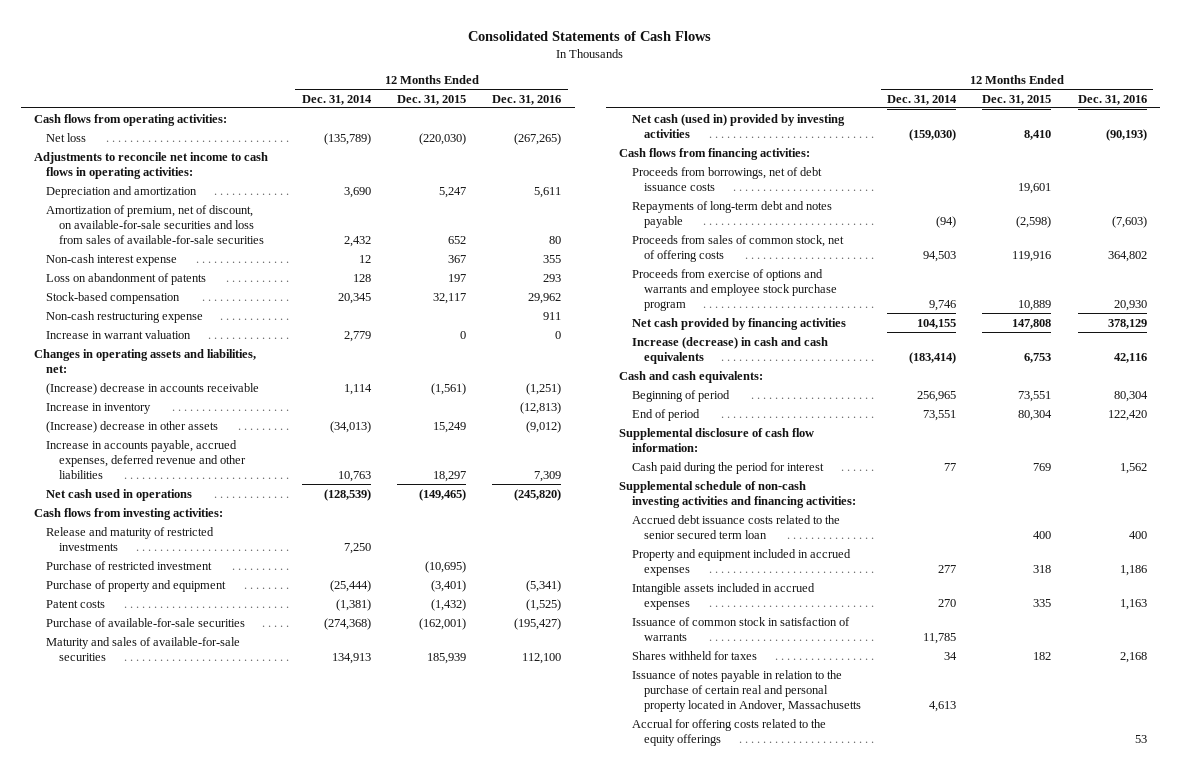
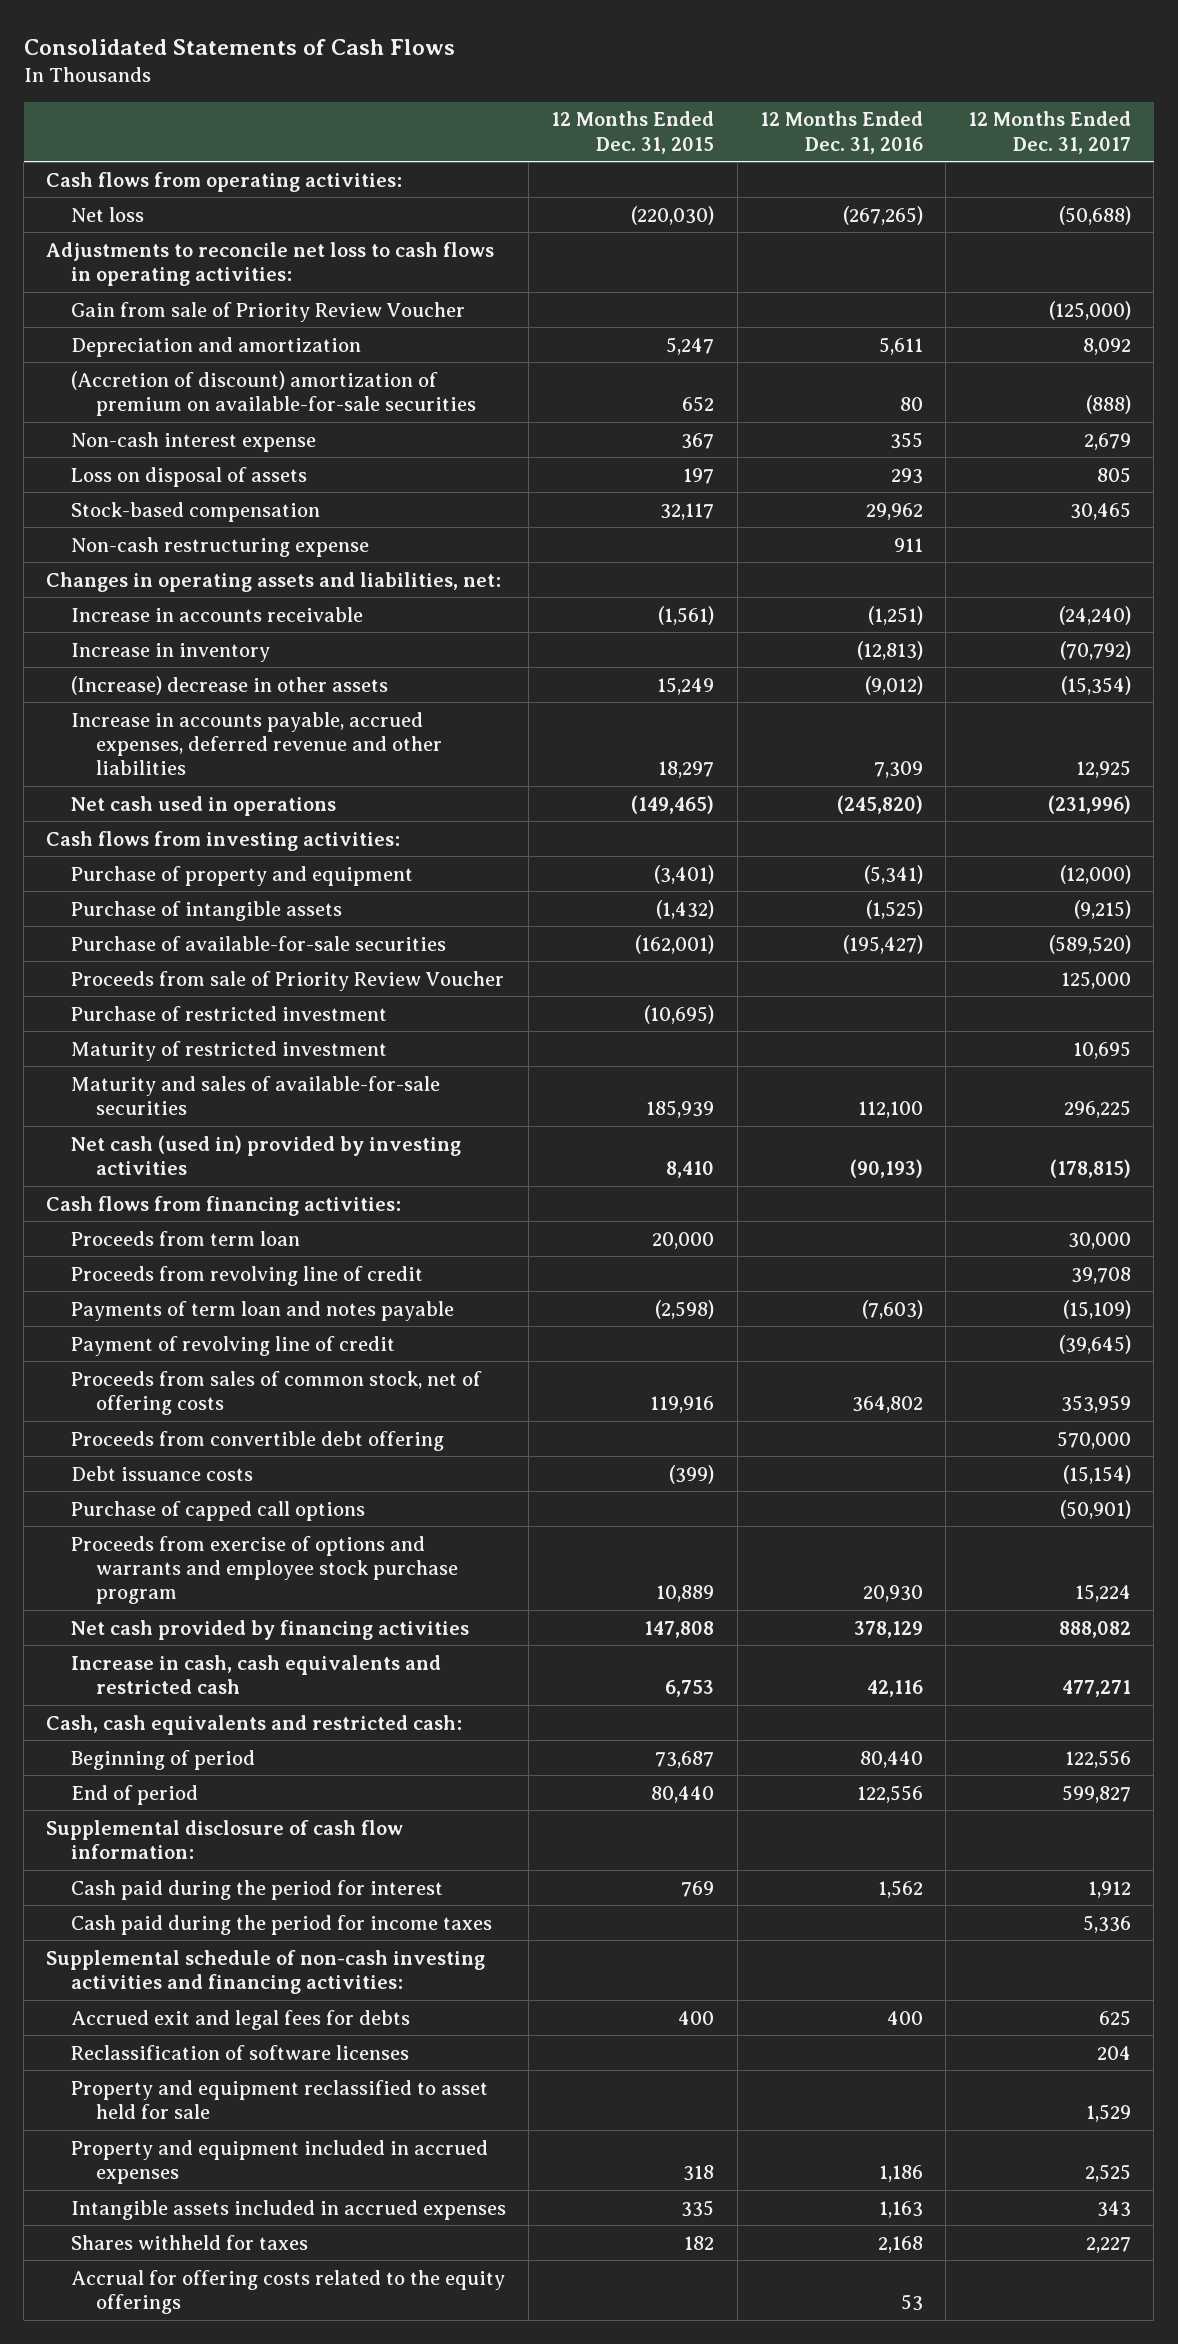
[301,94,372,105] Dec. 31, 2014 -> none
none -> [968,111,1132,154] 12 Months Ended Dec. 31, 2017
[34,151,269,179] Adjustments to reconcile net income to cash flows in operating activities: -> [46,241,495,286] Adjustments to reconcile net loss to cash flows in operating activities:
none -> [70,301,465,322] Gain from sale of Priority Review Voucher
[46,204,264,244] Amortization of premium, net of discount, on available-for-sale securities and loss from sales of available-for-sale securities -> [70,370,476,416] (Accretion of discount) amortization of premium on available-for-sale securities
[46,272,207,285] Loss on abandonment of patents -> [70,466,307,487] Loss on disposal of assets
[46,329,192,339] Increase in warrant valuation -> none
[46,382,260,395] (Increase) decrease in accounts receivable -> [70,606,363,622] Increase in accounts receivable
[46,526,215,551] Release and maturity of restricted investments -> none
[46,599,106,608] Patent costs -> [70,900,342,921] Purchase of intangible assets
none -> [70,970,504,991] Proceeds from sale of Priority Review Voucher
[46,560,213,570] Purchase of restricted investment -> [70,1005,387,1021] Purchase of restricted investment
none -> [70,1040,387,1061] Maturity of restricted investment
[631,166,822,191] Proceeds from borrowings, net of debt issuance costs -> none
none -> [70,1230,300,1246] Proceeds from term loan
none -> [70,1265,423,1286] Proceeds from revolving line of credit
[631,200,832,228] Repayments of long-term debt and notes payable -> [70,1300,454,1321] Payments of term loan and notes payable
none -> [70,1335,395,1356] Payment of revolving line of credit
none -> [70,1430,444,1451] Proceeds from convertible debt offering
none -> [70,1465,253,1481] Debt issuance costs
none -> [70,1500,365,1521] Purchase of capped call options
[631,336,828,364] Increase (decrease) in cash and cash equivalents -> [70,1654,441,1694] Increase in cash, cash equivalents and restricted cash
[619,370,764,383] Cash and cash equivalents: -> [46,1714,463,1735] Cash, cash equivalents and restricted cash:
[1018,390,1052,402] 73,551 -> [655,1750,715,1768] 73,687
[1113,390,1148,402] 80,304 -> [859,1750,923,1768] 80,440
[1018,409,1053,421] 80,304 -> [651,1785,715,1803] 80,440
[1107,409,1147,421] 122,420 -> [856,1784,923,1803] 122,556
none -> [70,1914,492,1935] Cash paid during the period for income taxes
[631,514,840,539] Accrued debt issuance costs related to the senior secured term loan -> none
none -> [70,2009,410,2030] Accrued exit and legal fees for debts
none -> [70,2044,409,2060] Reclassification of software licenses
none -> [70,2079,488,2119] Property and equipment reclassified to asset held for sale
[631,616,850,641] Issuance of common stock in satisfaction of warrants -> none
[631,669,861,712] Issuance of notes payable in relation to the purchase of certain real and personal property located in Andover, Massachusetts -> none

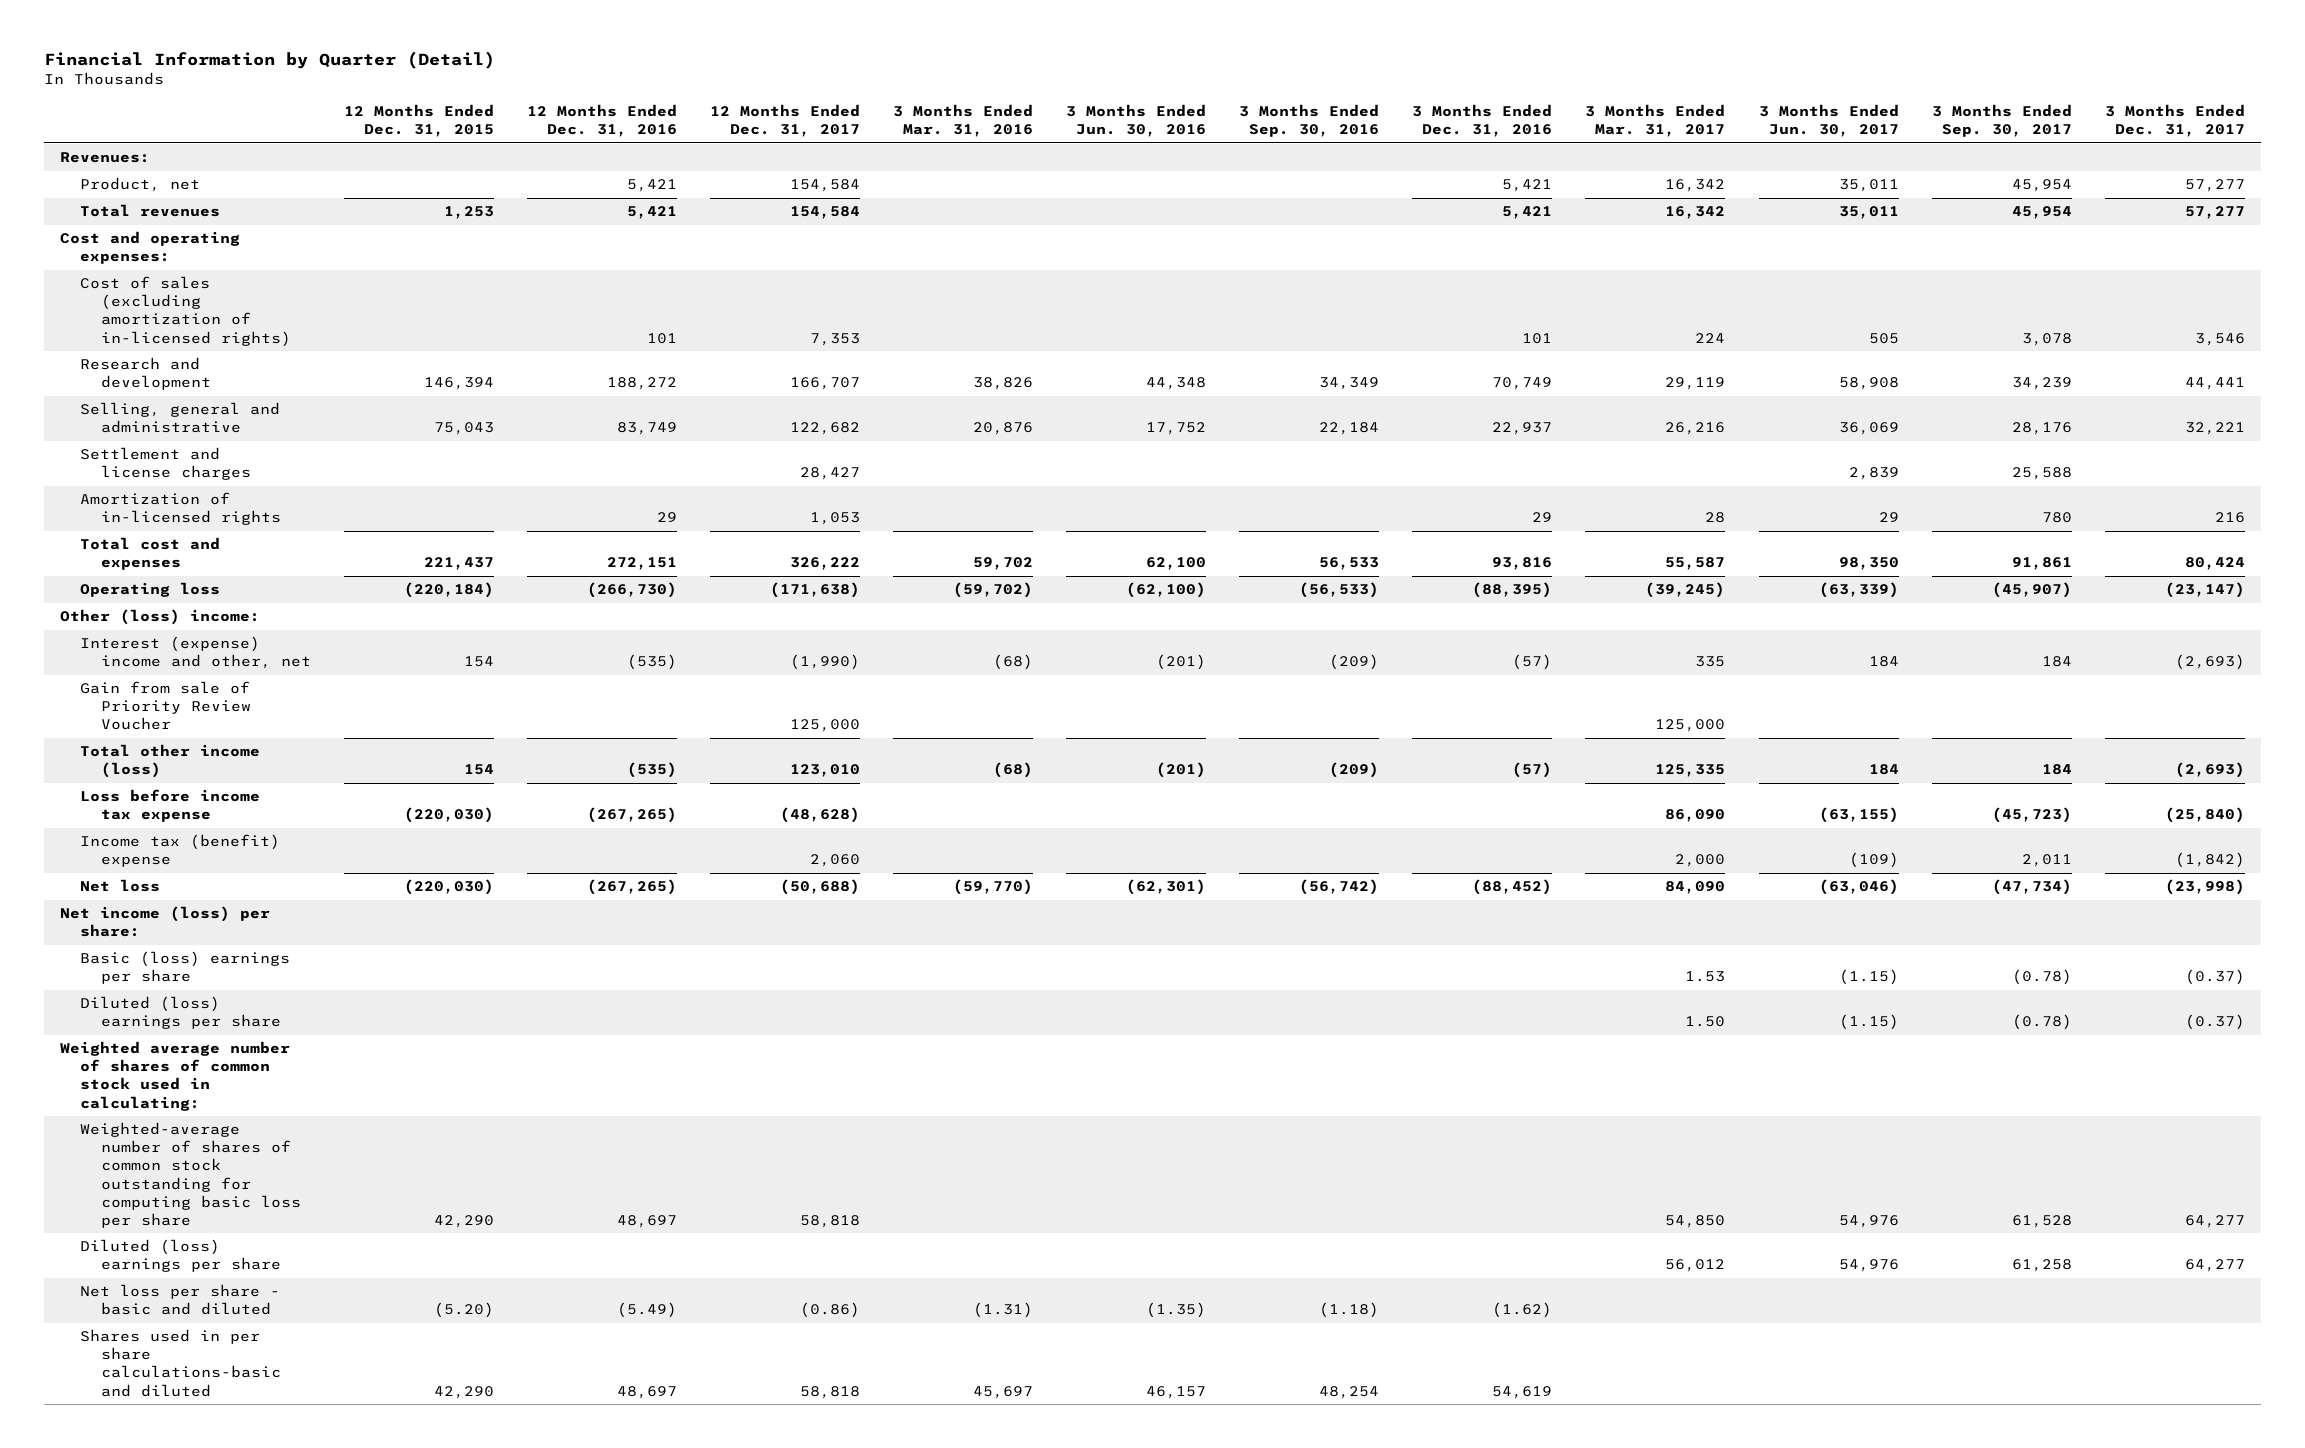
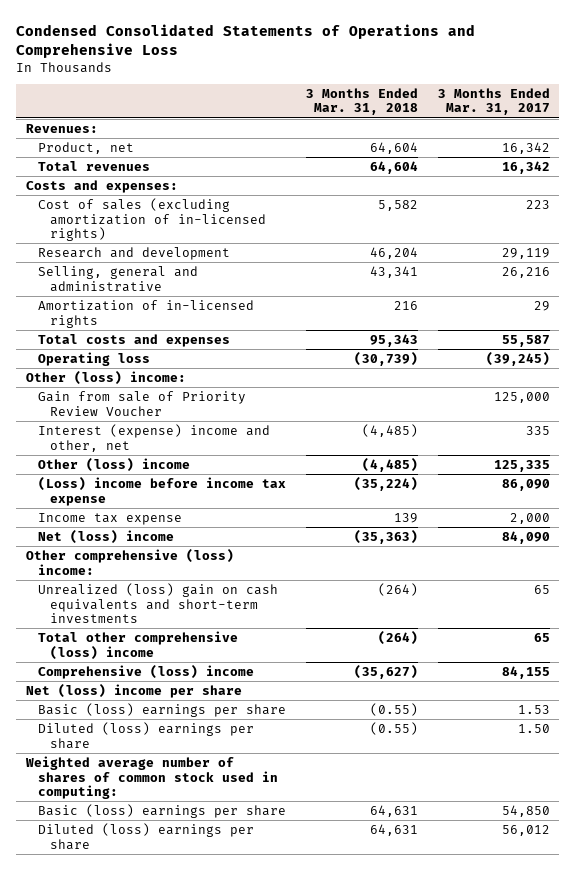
[43,51,495,70] Financial Information by Quarter (Detail) -> [16,23,476,58] Condensed Consolidated Statements of Operations and Comprehensive Loss
[343,104,494,138] 12 Months Ended Dec. 31, 2015 -> none
[527,104,678,138] 12 Months Ended Dec. 31, 2016 -> none
[710,104,861,138] 12 Months Ended Dec. 31, 2017 -> none
[893,104,1034,138] 3 Months Ended Mar. 31, 2016 -> none
[1066,104,1207,138] 3 Months Ended Jun. 30, 2016 -> none
[1239,104,1380,138] 3 Months Ended Sep. 30, 2016 -> none
[1412,104,1553,138] 3 Months Ended Dec. 31, 2016 -> none
[1758,104,1899,138] 3 Months Ended Jun. 30, 2017 -> none
[1931,104,2072,138] 3 Months Ended Sep. 30, 2017 -> none
[2104,104,2245,138] 3 Months Ended Dec. 31, 2017 -> none
none -> [305,87,418,116] 3 Months Ended Mar. 31, 2018
[60,231,241,265] Cost and operating expenses: -> [26,180,179,194] Costs and expenses:
[1695,332,1726,343] 224 -> [525,200,550,210] 223
[80,447,251,481] Settlement and license charges -> none
[1705,512,1726,524] 28 -> [533,301,550,312] 29
[80,537,221,571] Total cost and expenses -> [38,334,231,348] Total costs and expenses
[80,636,311,670] Interest (expense) income and other, net -> [38,424,271,452] Interest (expense) income and other, net
[80,744,261,779] Total other income (loss) -> [38,458,191,473] Other (loss) income
[80,789,261,823] Loss before income tax expense -> [38,477,287,506] (Loss) income before income tax expense
[80,834,281,868] Income tax (benefit) expense -> [38,513,183,526] Income tax expense
[80,879,161,893] Net loss -> [38,530,175,545] Net (loss) income
none -> [26,549,235,575] Other comprehensive (loss) income:
none -> [38,583,279,623] Unrealized (loss) gain on cash equivalents and short-term investments
none -> [38,631,239,660] Total other comprehensive (loss) income
none -> [38,665,255,680] Comprehensive (loss) income
[60,906,271,938] Net income (loss) per share: -> [26,684,243,699] Net (loss) income per share
[60,1041,291,1111] Weighted average number of shares of common stock used in calculating: -> [25,756,279,799] Weighted average number of shares of common stock used in computing:
[80,1122,301,1228] Weighted-average number of shares of common stock outstanding for computing basic loss per share -> [38,804,287,819] Basic (loss) earnings per share
[80,1284,281,1316] Net loss per share - basic and diluted -> none
[80,1329,281,1397] Shares used in per share calculations-basic and diluted -> none

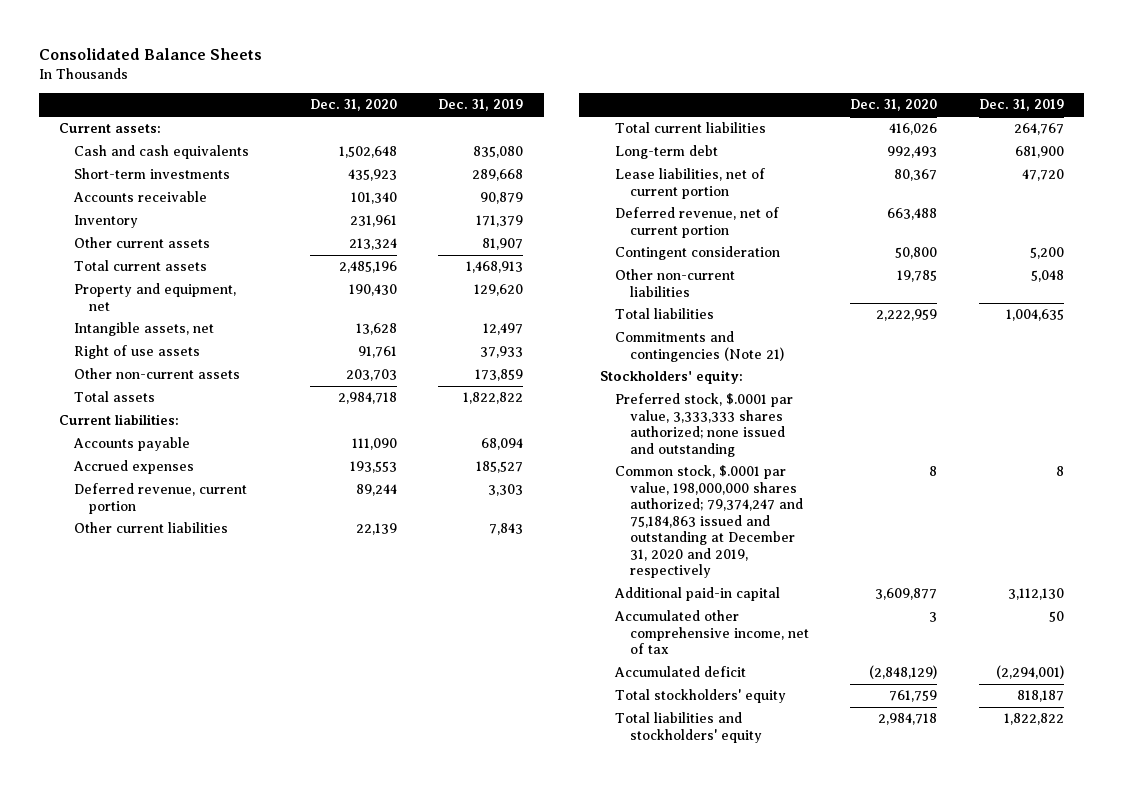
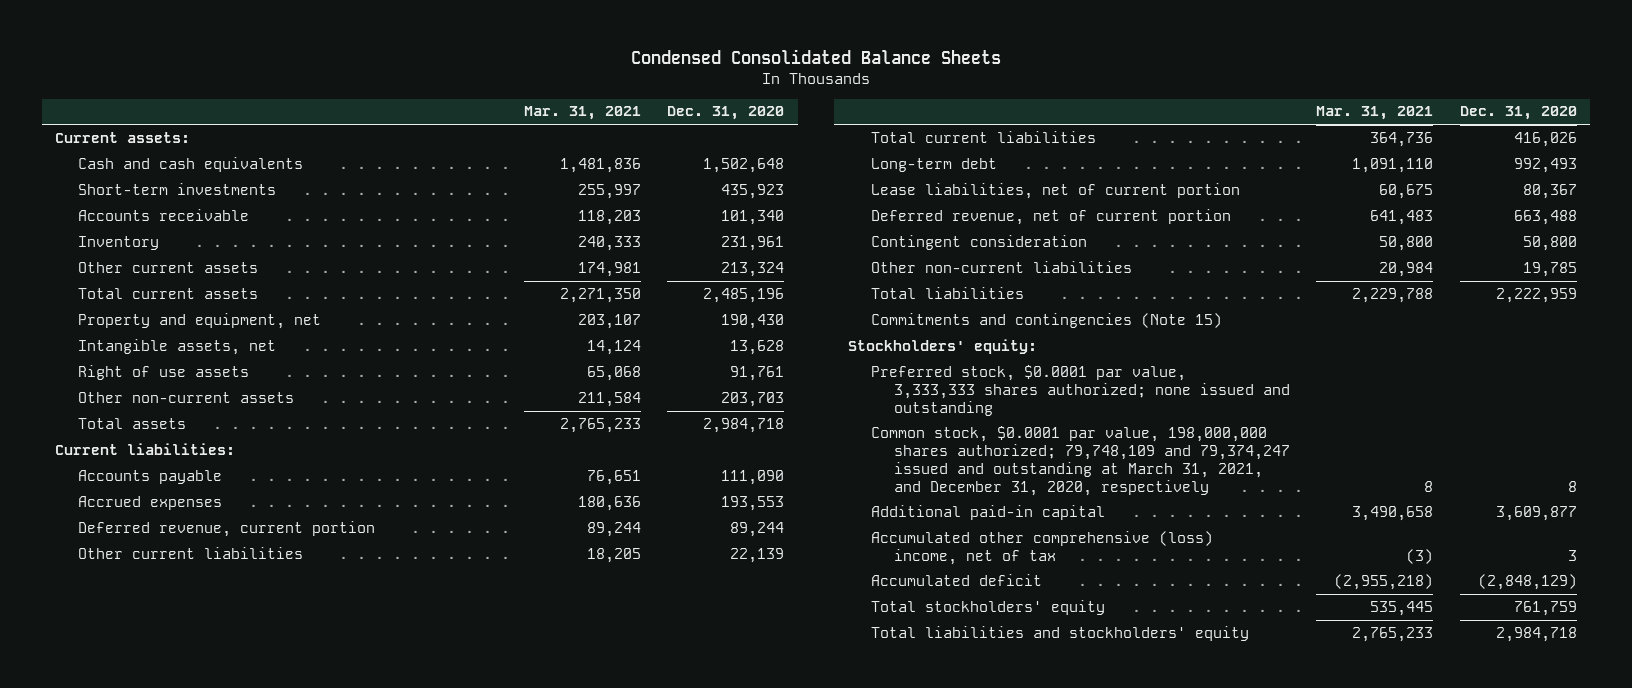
[38,48,262,61] Consolidated Balance Sheets -> [630,49,1001,65] Condensed Consolidated Balance Sheets
[438,99,524,112] Dec. 31, 2019 -> none
none -> [523,106,641,121] Mar. 31, 2021
[614,331,784,362] Commitments and contingencies (Note 21) -> [870,312,1222,328] Commitments and contingencies (Note 15)
[614,393,793,457] Preferred stock, $.0001 par value, 3,333,333 shares authorized; none issued and outstanding -> [870,364,1290,416] Preferred stock, $0.0001 par value, 3,333,333 shares authorized; none issued and outstanding
[614,465,803,579] Common stock, $.0001 par value, 198,000,000 shares authorized; 79,374,247 and 75,184,863 issued and outstanding at December 31, 2020 and 2019, respectively -> [870,425,1290,496] Common stock, $0.0001 par value, 198,000,000 shares authorized; 79,748,109 and 79,374,247 issued and outstanding at March 31, 2021, and December 31, 2020, respectively
[613,610,809,655] Accumulated other comprehensive income, net of tax -> [870,530,1213,565] Accumulated other comprehensive (loss) income, net of tax

